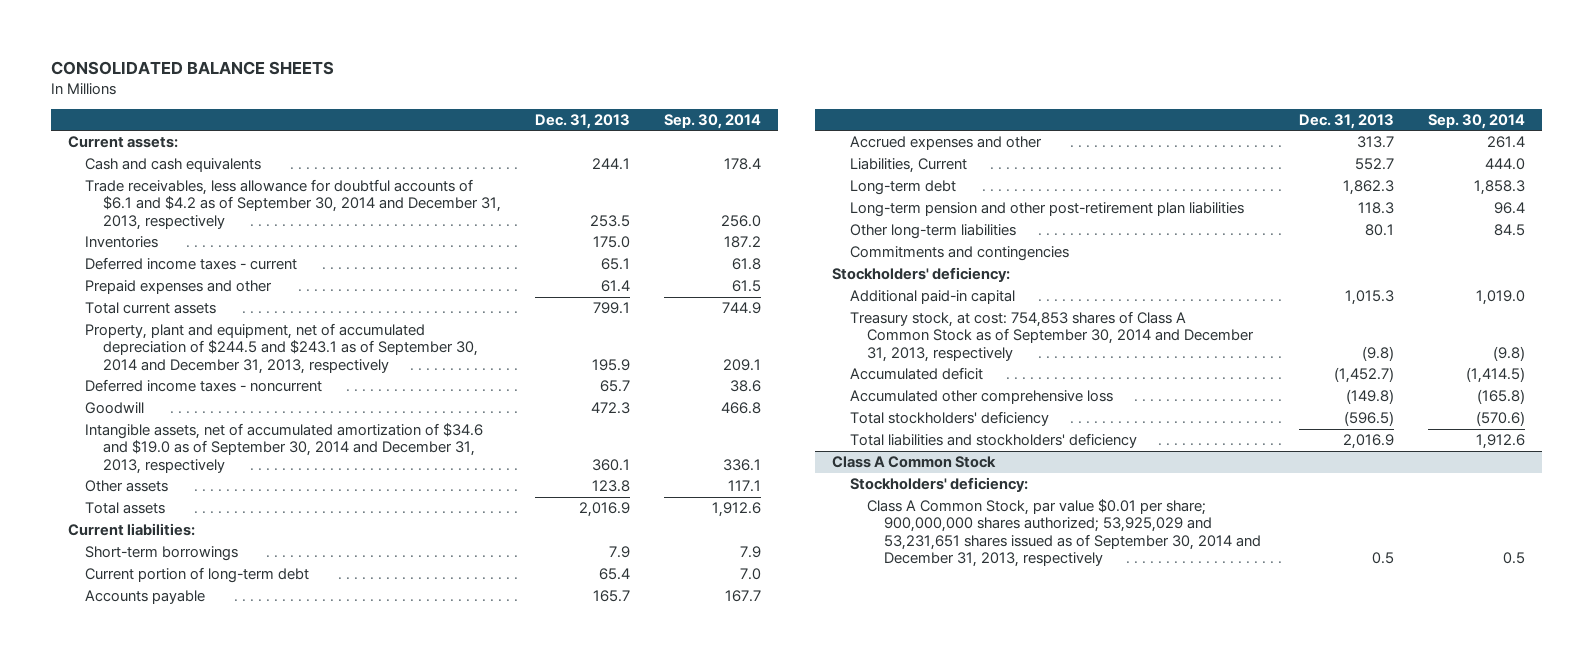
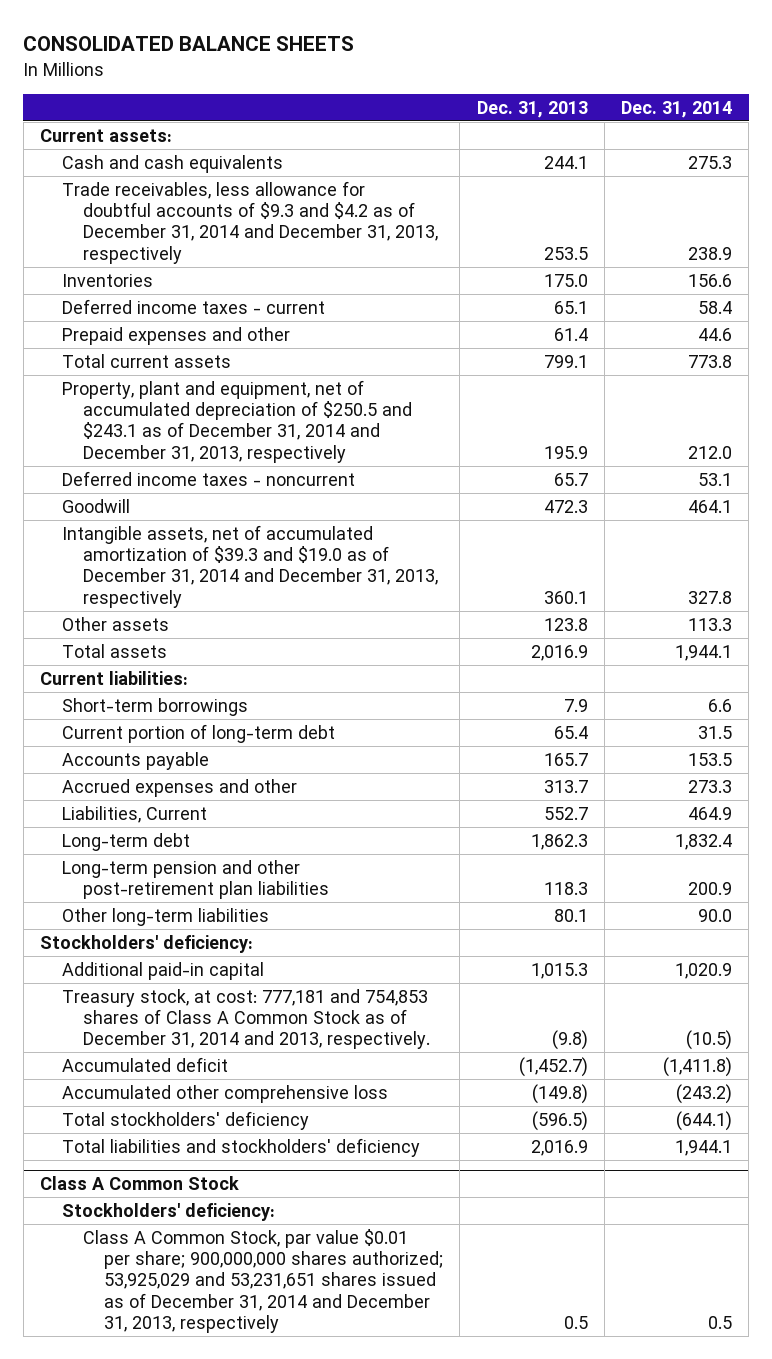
[664,113,762,129] Sep. 30, 2014 -> none
none -> [621,100,733,118] Dec. 31, 2014
[85,179,501,230] Trade receivables, less allowance for doubtful accounts of $6.1 and $4.2 as of September 30, 2014 and December 31, 2013, respectively -> [61,180,438,264] Trade receivables, less allowance for doubtful accounts of $9.3 and $4.2 as of December 31, 2014 and December 31, 2013, respectively
[85,323,478,374] Property, plant and equipment, net of accumulated depreciation of $244.5 and $243.1 as of September 30, 2014 and December 31, 2013, respectively -> [61,379,412,463] Property, plant and equipment, net of accumulated depreciation of $250.5 and $243.1 as of December 31, 2014 and December 31, 2013, respectively
[85,423,484,474] Intangible assets, net of accumulated amortization of $34.6 and $19.0 as of September 30, 2014 and December 31, 2013, respectively -> [61,524,438,608] Intangible assets, net of accumulated amortization of $39.3 and $19.0 as of December 31, 2014 and December 31, 2013, respectively
[849,246,1069,262] Commitments and contingencies -> none
[849,311,1255,362] Treasury stock, at cost: 754,853 shares of Class A Common Stock as of September 30, 2014 and December 31, 2013, respectively -> [61,988,430,1050] Treasury stock, at cost: 777,181 and 754,853 shares of Class A Common Stock as of December 31, 2014 and 2013, respectively.
[867,499,1262,567] Class A Common Stock, par value $0.01 per share; 900,000,000 shares authorized; 53,925,029 and 53,231,651 shares issued as of September 30, 2014 and December 31, 2013, respectively -> [82,1228,444,1333] Class A Common Stock, par value $0.01 per share; 900,000,000 shares authorized; 53,925,029 and 53,231,651 shares issued as of December 31, 2014 and December 31, 2013, respectively

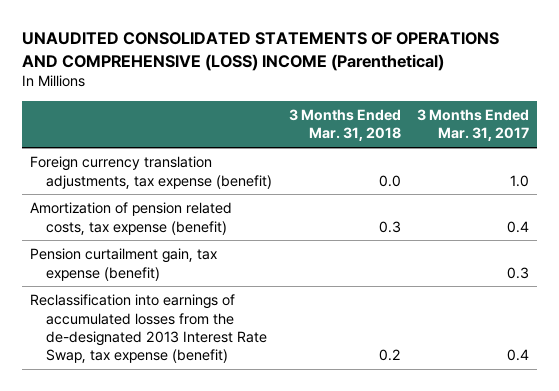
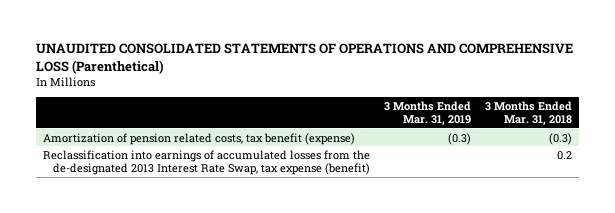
[21,32,499,71] UNAUDITED CONSOLIDATED STATEMENTS OF OPERATIONS AND COMPREHENSIVE (LOSS) INCOME (Parenthetical) -> [35,43,573,74] UNAUDITED CONSOLIDATED STATEMENTS OF OPERATIONS AND COMPREHENSIVE LOSS (Parenthetical)
[417,109,530,142] 3 Months Ended Mar. 31, 2017 -> none
none -> [384,100,472,125] 3 Months Ended Mar. 31, 2019
[29,156,273,189] Foreign currency translation adjustments, tax expense (benefit) -> none
[29,248,217,281] Pension curtailment gain, tax expense (benefit) -> none
[29,202,232,235] Amortization of pension related costs, tax expense (benefit) -> [42,132,355,145] Amortization of pension related costs, tax benefit (expense)
[378,220,401,233] 0.3 -> [549,132,573,145] (0.3)

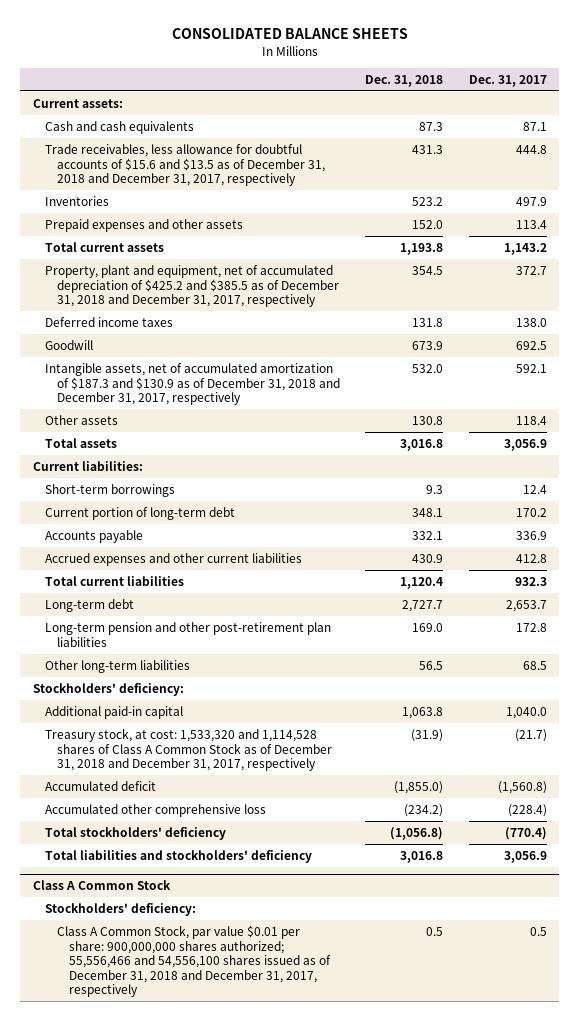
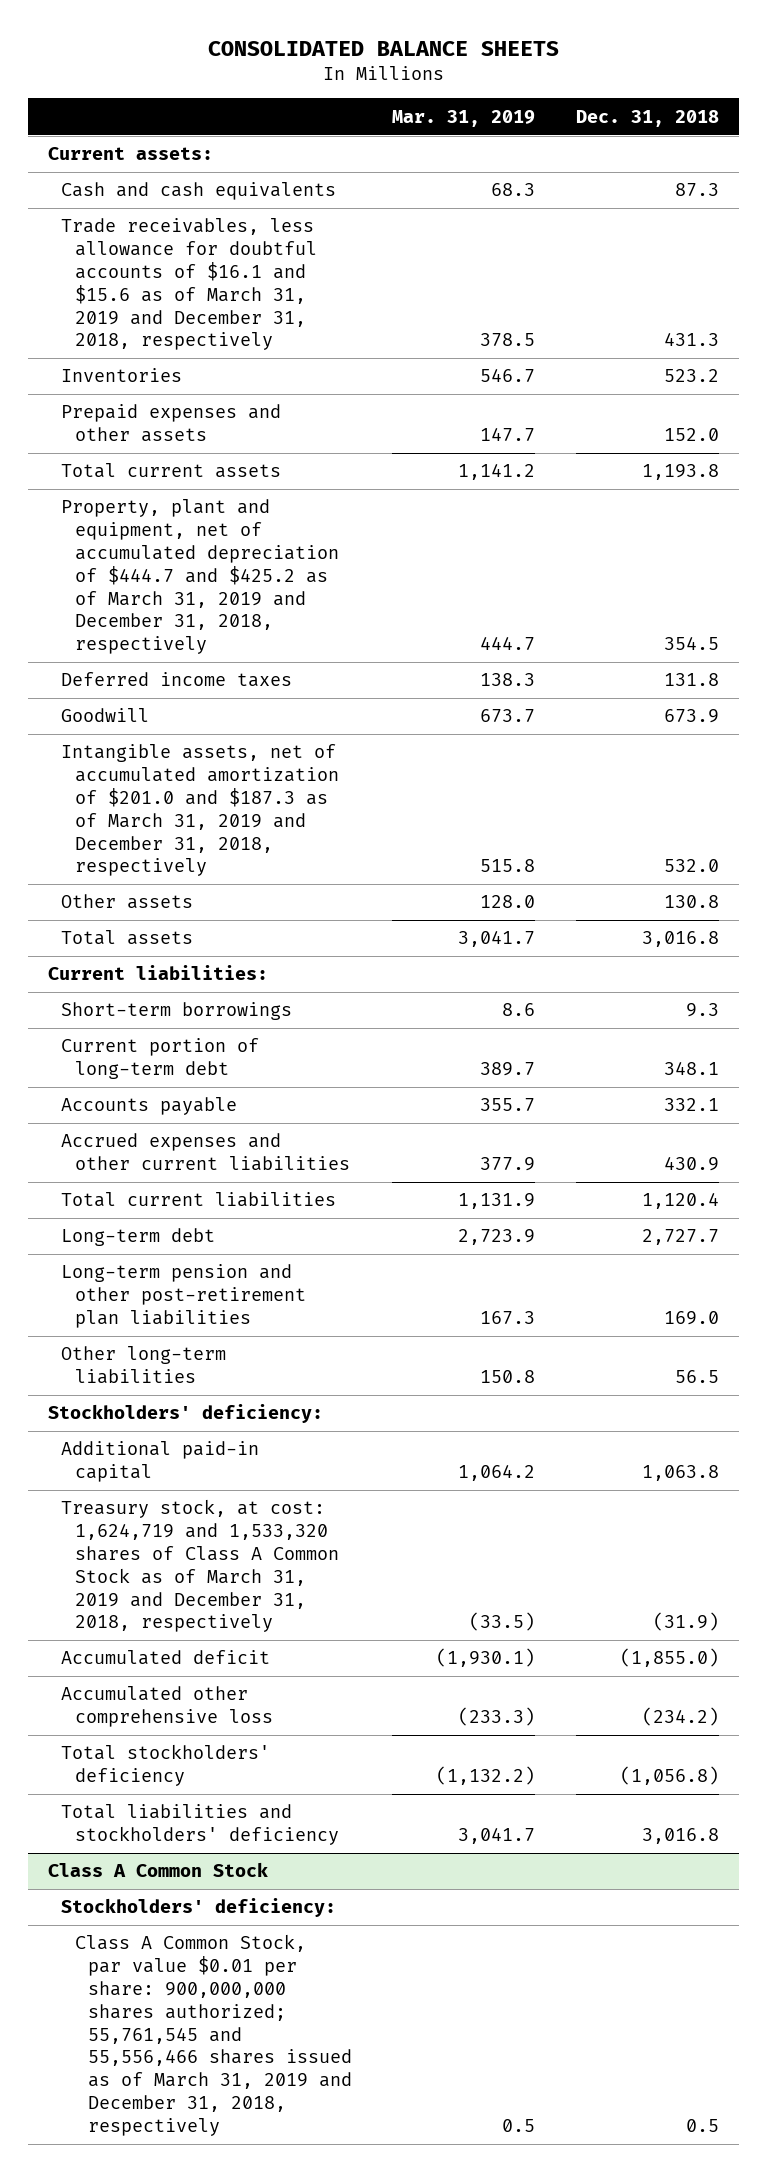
[468,74,547,87] Dec. 31, 2017 -> none
none -> [392,109,536,127] Mar. 31, 2019
[44,143,325,187] Trade receivables, less allowance for doubtful accounts of $15.6 and $13.5 as of December 31, 2018 and December 31, 2017, respectively -> [61,218,317,351] Trade receivables, less allowance for doubtful accounts of $16.1 and $15.6 as of March 31, 2019 and December 31, 2018, respectively
[44,264,339,308] Property, plant and equipment, net of accumulated depreciation of $425.2 and $385.5 as of December 31, 2018 and December 31, 2017, respectively -> [61,499,339,655] Property, plant and equipment, net of accumulated depreciation of $444.7 and $425.2 as of March 31, 2019 and December 31, 2018, respectively
[44,362,340,406] Intangible assets, net of accumulated amortization of $187.3 and $130.9 as of December 31, 2018 and December 31, 2017, respectively -> [61,744,339,877] Intangible assets, net of accumulated amortization of $201.0 and $187.3 as of March 31, 2019 and December 31, 2018, respectively
[44,727,332,772] Treasury stock, at cost: 1,533,320 and 1,114,528 shares of Class A Common Stock as of December 31, 2018 and December 31, 2017, respectively -> [61,1499,339,1633] Treasury stock, at cost: 1,624,719 and 1,533,320 shares of Class A Common Stock as of March 31, 2019 and December 31, 2018, respectively
[56,924,331,998] Class A Common Stock, par value $0.01 per share: 900,000,000 shares authorized; 55,556,466 and 54,556,100 shares issued as of December 31, 2018 and December 31, 2017, respectively -> [74,1934,352,2136] Class A Common Stock, par value $0.01 per share: 900,000,000 shares authorized; 55,761,545 and 55,556,466 shares issued as of March 31, 2019 and December 31, 2018, respectively

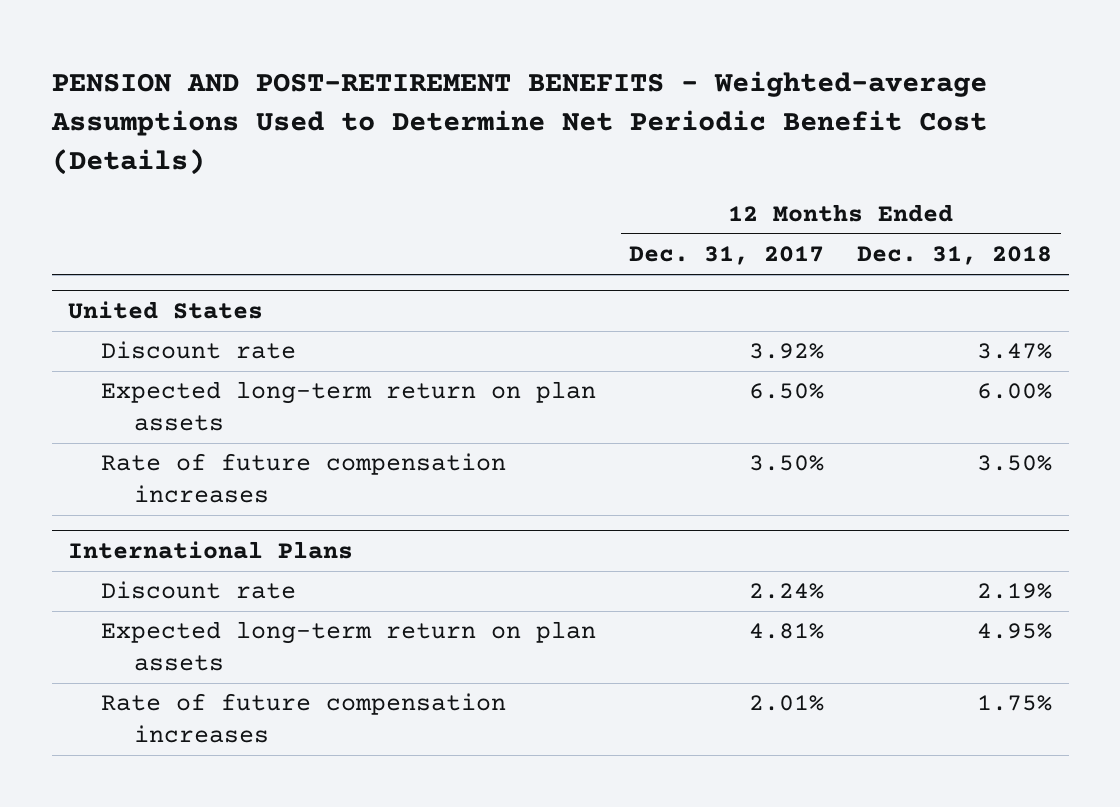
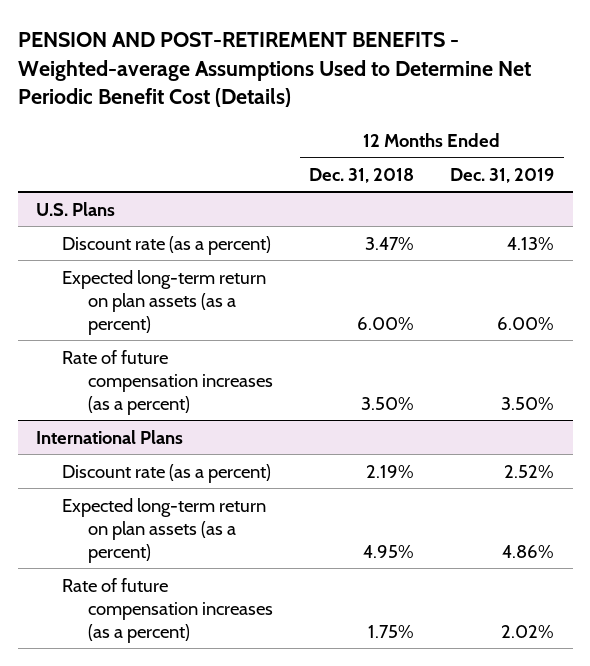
[629,246,825,266] Dec. 31, 2017 -> none
none -> [450,167,555,183] Dec. 31, 2019
[68,301,264,320] United States -> [35,201,115,216] U.S. Plans
[101,341,297,360] Discount rate -> [61,235,271,255] Discount rate (as a percent)
[101,381,597,432] Expected long-term return on plan assets -> [61,269,266,335] Expected long-term return on plan assets (as a percent)
[101,453,507,504] Rate of future compensation increases -> [61,349,273,415] Rate of future compensation increases (as a percent)
[101,581,297,600] Discount rate -> [61,463,271,483] Discount rate (as a percent)
[101,621,597,672] Expected long-term return on plan assets -> [61,497,266,563] Expected long-term return on plan assets (as a percent)
[101,693,507,744] Rate of future compensation increases -> [61,577,273,643] Rate of future compensation increases (as a percent)

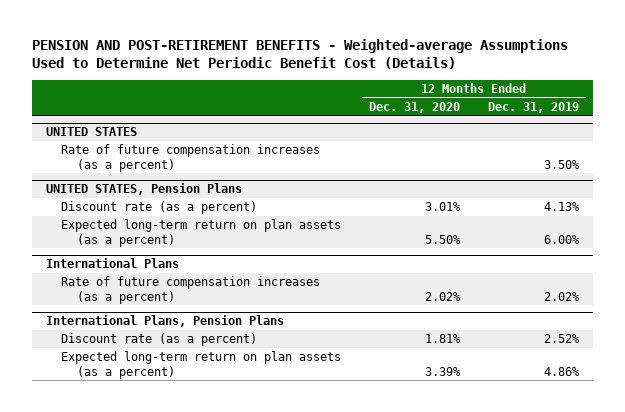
[309,167,415,183] Dec. 31, 2018 -> none
none -> [369,101,461,113] Dec. 31, 2020
[35,201,115,216] U.S. Plans -> [45,127,137,137] UNITED STATES
none -> [61,144,321,172] Rate of future compensation increases (as a percent)
none -> [45,183,242,196] UNITED STATES, Pension Plans
[61,349,273,415] Rate of future compensation increases (as a percent) -> none
[61,577,273,643] Rate of future compensation increases (as a percent) -> [61,276,321,304] Rate of future compensation increases (as a percent)
none -> [45,315,284,328] International Plans, Pension Plans

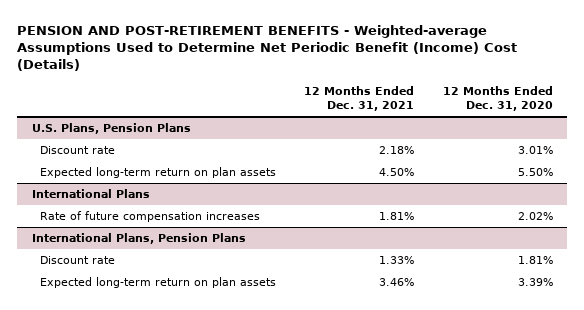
[31,39,568,70] PENSION AND POST-RETIREMENT BENEFITS - Weighted-average Assumptions Used to Determine Net Periodic Benefit Cost (Details) -> [17,24,518,71] PENSION AND POST-RETIREMENT BENEFITS - Weighted-average Assumptions Used to Determine Net Periodic Benefit (Income) Cost (Details)
[488,101,580,113] Dec. 31, 2019 -> none
none -> [304,86,415,112] 12 Months Ended Dec. 31, 2021
[45,127,137,137] UNITED STATES -> none
[61,144,321,172] Rate of future compensation increases (as a percent) -> none
[45,183,242,196] UNITED STATES, Pension Plans -> none
none -> [31,123,191,135] U.S. Plans, Pension Plans
[61,201,258,215] Discount rate (as a percent) -> [39,146,115,155] Discount rate
[61,219,342,247] Expected long-term return on plan assets (as a percent) -> [39,167,276,179] Expected long-term return on plan assets
[61,276,321,304] Rate of future compensation increases (as a percent) -> [39,211,260,223] Rate of future compensation increases
[61,333,258,347] Discount rate (as a percent) -> [39,256,115,265] Discount rate
[61,351,342,379] Expected long-term return on plan assets (as a percent) -> [39,277,276,289] Expected long-term return on plan assets

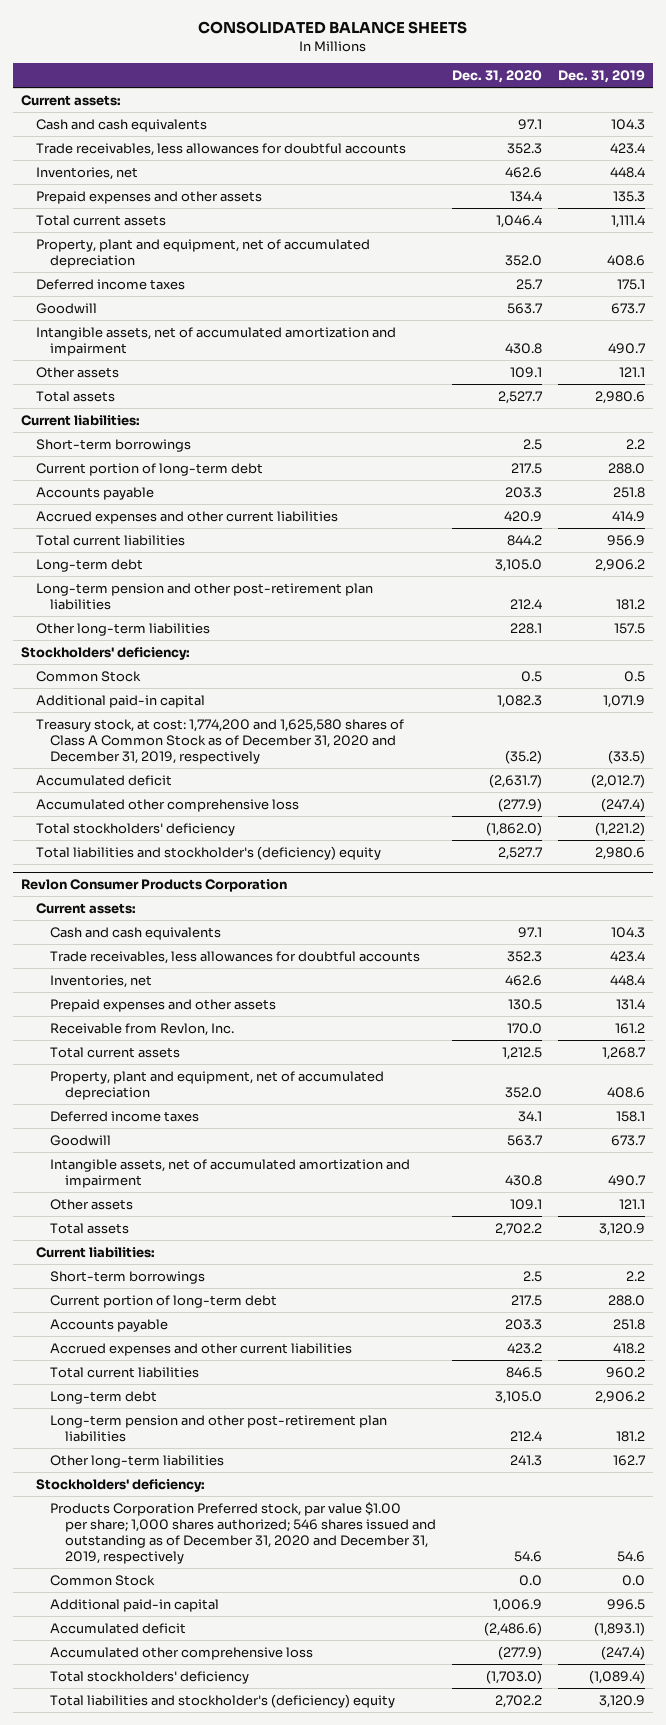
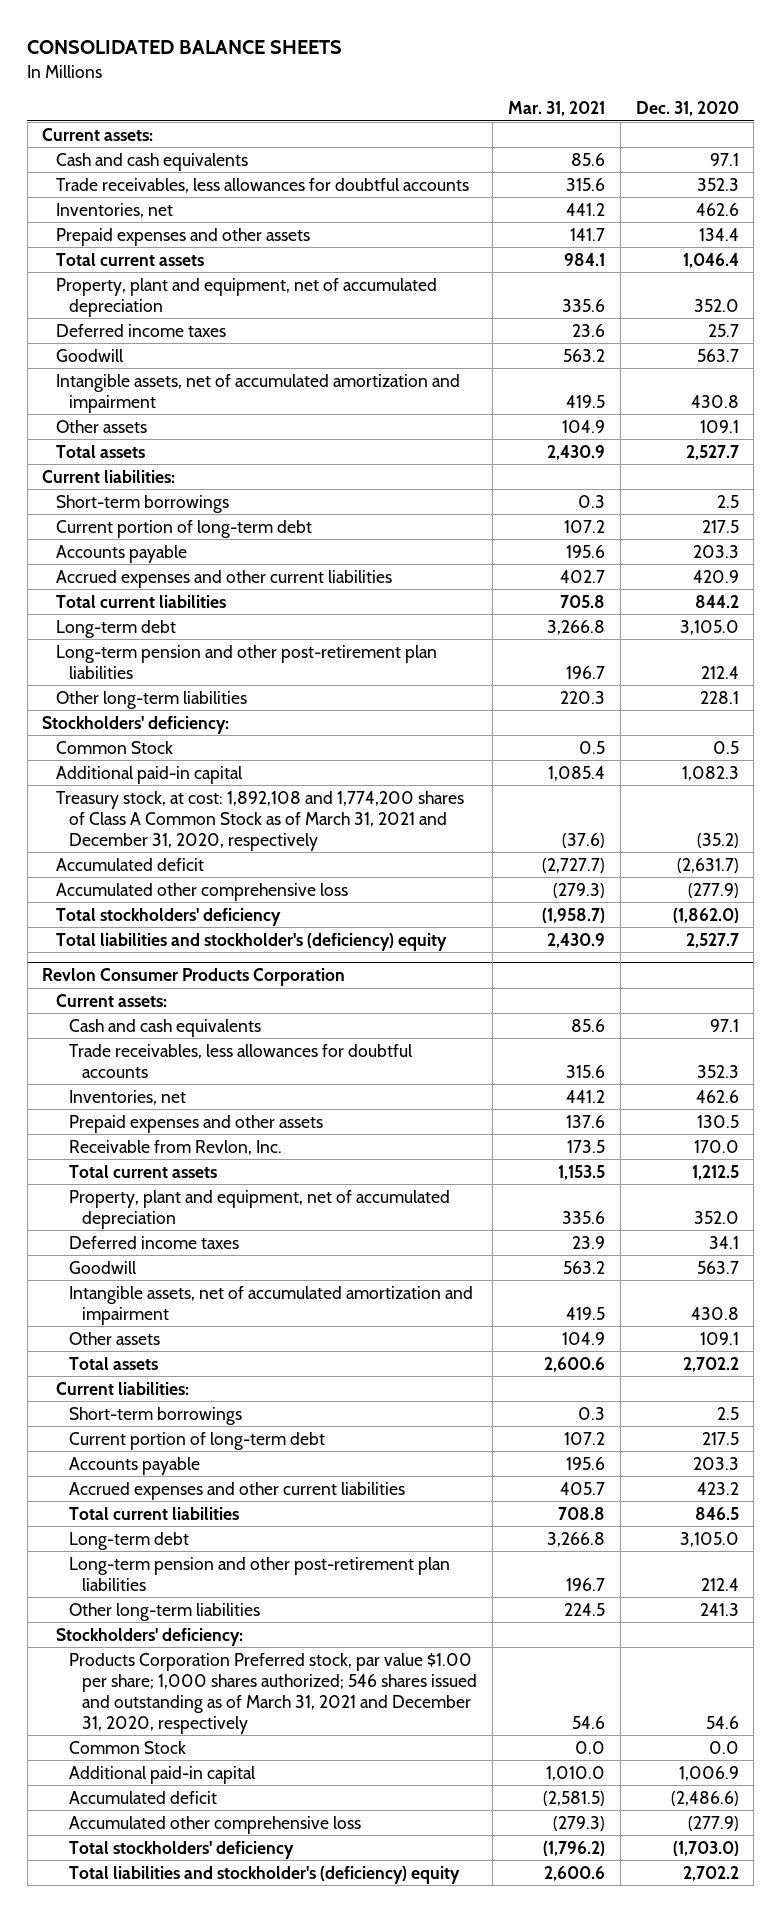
[558,70,646,84] Dec. 31, 2019 -> none
none -> [507,101,605,117] Mar. 31, 2021
[35,718,404,764] Treasury stock, at cost: 1,774,200 and 1,625,580 shares of Class A Common Stock as of December 31, 2020 and December 31, 2019, respectively -> [55,790,464,851] Treasury stock, at cost: 1,892,108 and 1,774,200 shares of Class A Common Stock as of March 31, 2021 and December 31, 2020, respectively
[50,1501,436,1565] Products Corporation Preferred stock, par value $1.00 per share; 1,000 shares authorized; 546 shares issued and outstanding as of December 31, 2020 and December 31, 2019, respectively -> [68,1652,478,1734] Products Corporation Preferred stock, par value $1.00 per share; 1,000 shares authorized; 546 shares issued and outstanding as of March 31, 2021 and December 31, 2020, respectively

